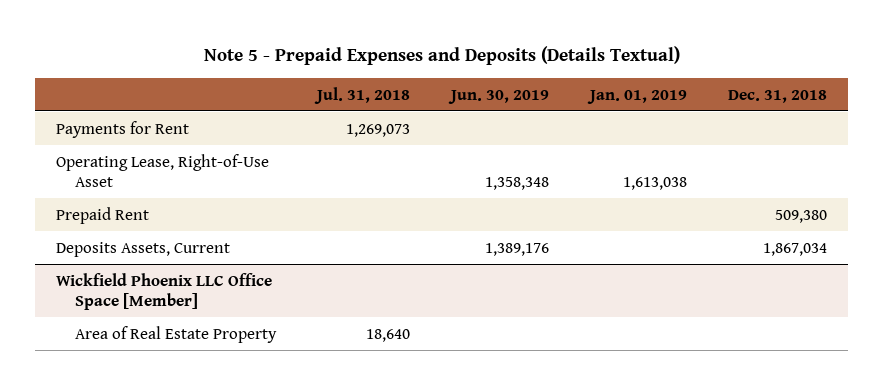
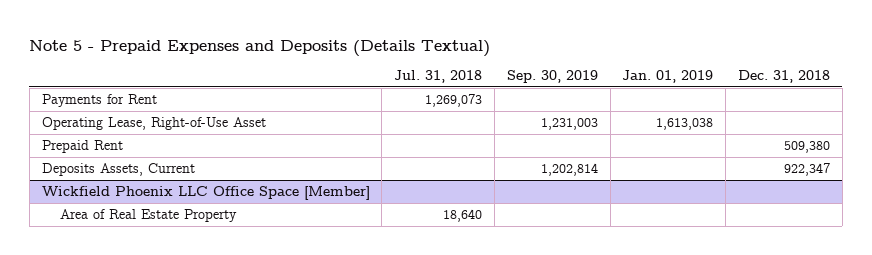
[448,89,550,104] Jun. 30, 2019 -> none
none -> [506,70,598,84] Sep. 30, 2019
[763,242,828,256] 1,867,034 -> [783,163,830,177] 922,347

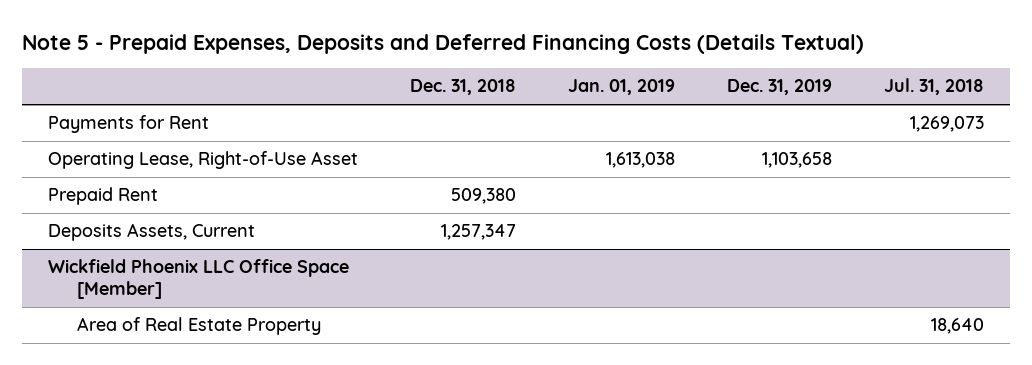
[29,39,491,57] Note 5 - Prepaid Expenses and Deposits (Details Textual) -> [21,33,864,54] Note 5 - Prepaid Expenses, Deposits and Deferred Financing Costs (Details Textual)
[506,70,598,84] Sep. 30, 2019 -> none
none -> [726,79,832,96] Dec. 31, 2019
[783,163,830,177] 922,347 -> [440,224,516,241] 1,257,347

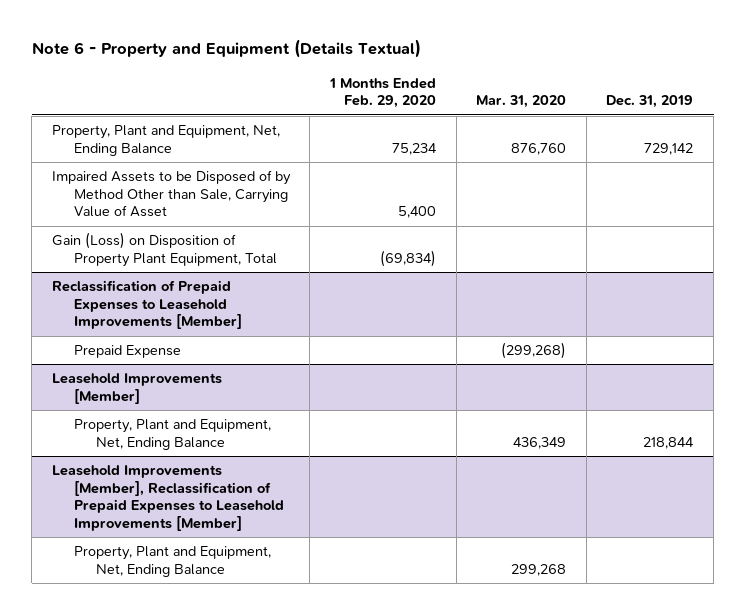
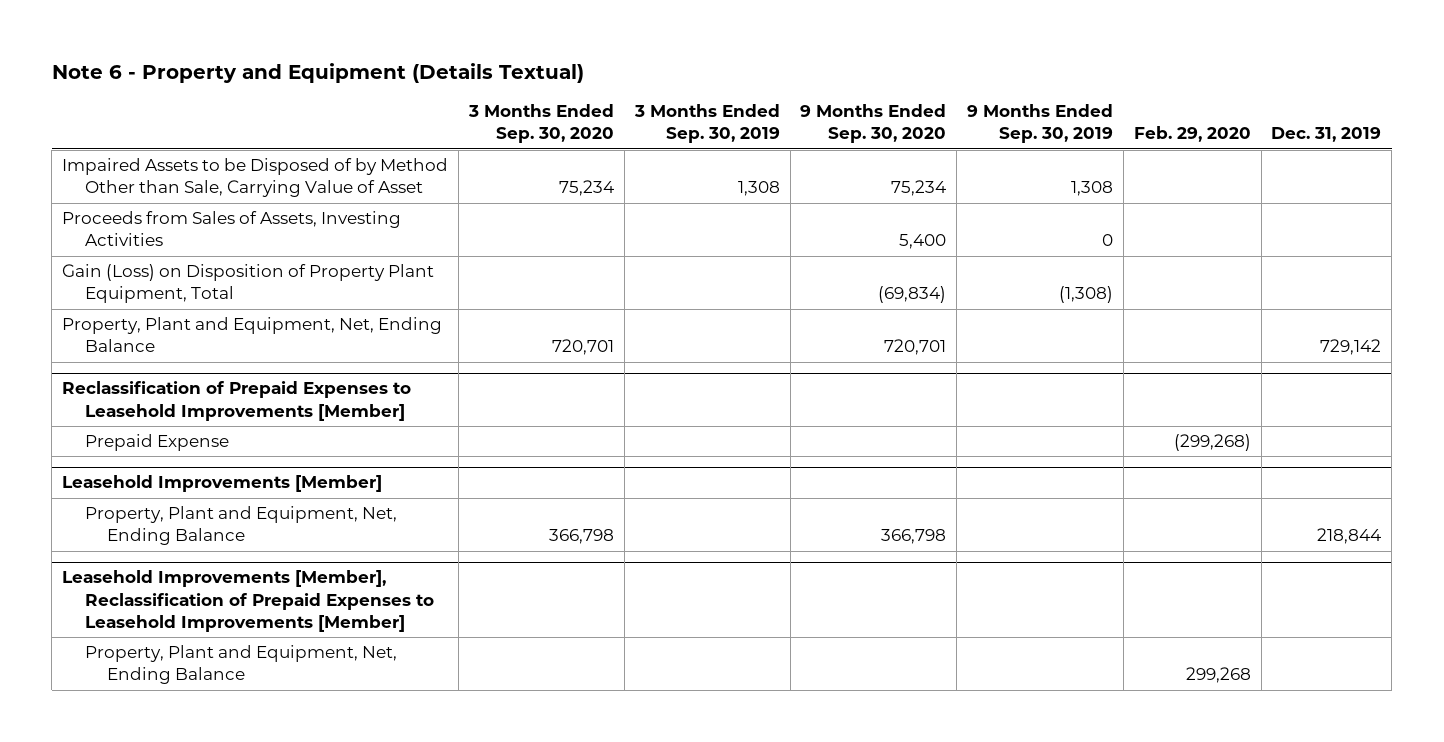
[328,77,436,109] 1 Months Ended Feb. 29, 2020 -> none
[476,95,567,109] Mar. 31, 2020 -> none
none -> [467,104,614,144] 3 Months Ended Sep. 30, 2020
none -> [633,104,780,144] 3 Months Ended Sep. 30, 2019
none -> [800,104,947,144] 9 Months Ended Sep. 30, 2020
none -> [967,104,1114,144] 9 Months Ended Sep. 30, 2019
none -> [1133,126,1251,143] Feb. 29, 2020
none -> [62,211,402,247] Proceeds from Sales of Assets, Investing Activities
[51,125,280,156] Property, Plant and Equipment, Net, Ending Balance -> [62,317,443,353] Property, Plant and Equipment, Net, Ending Balance

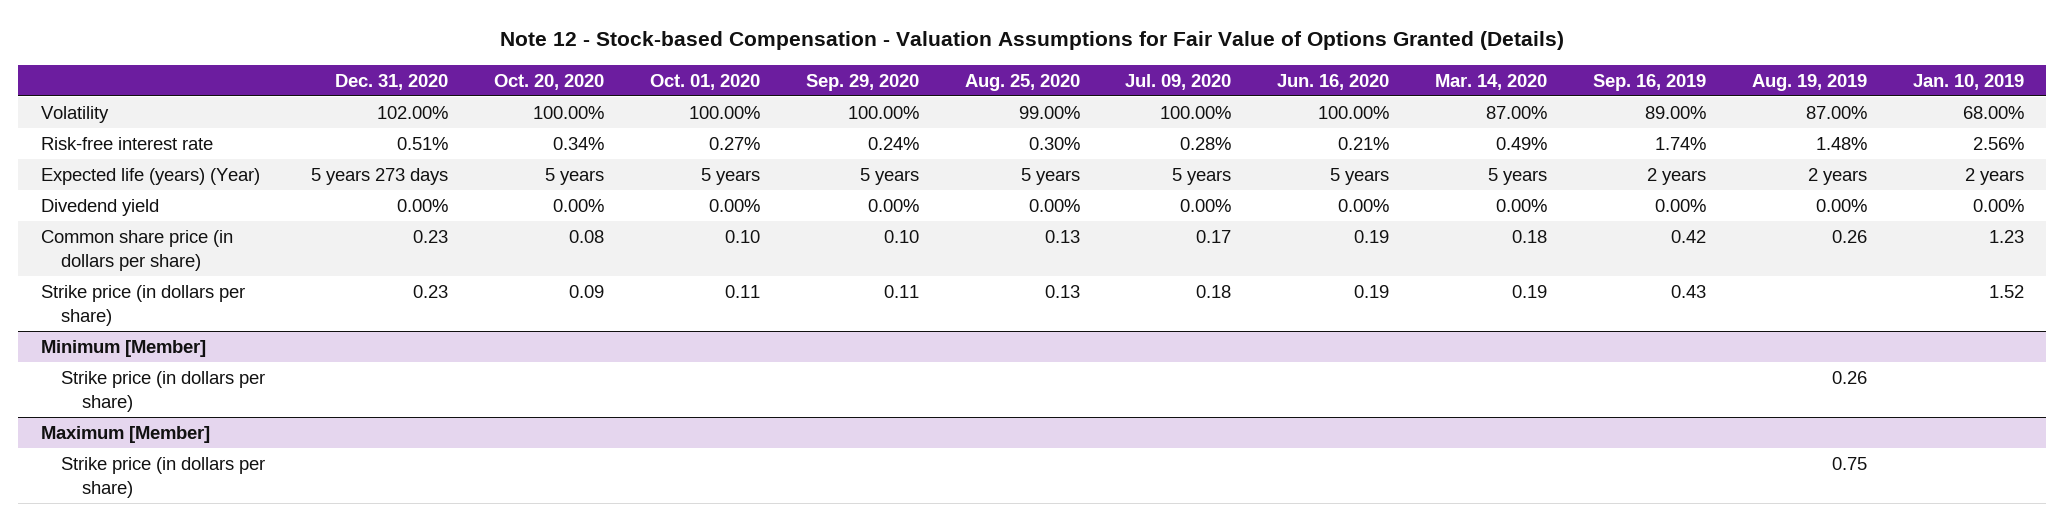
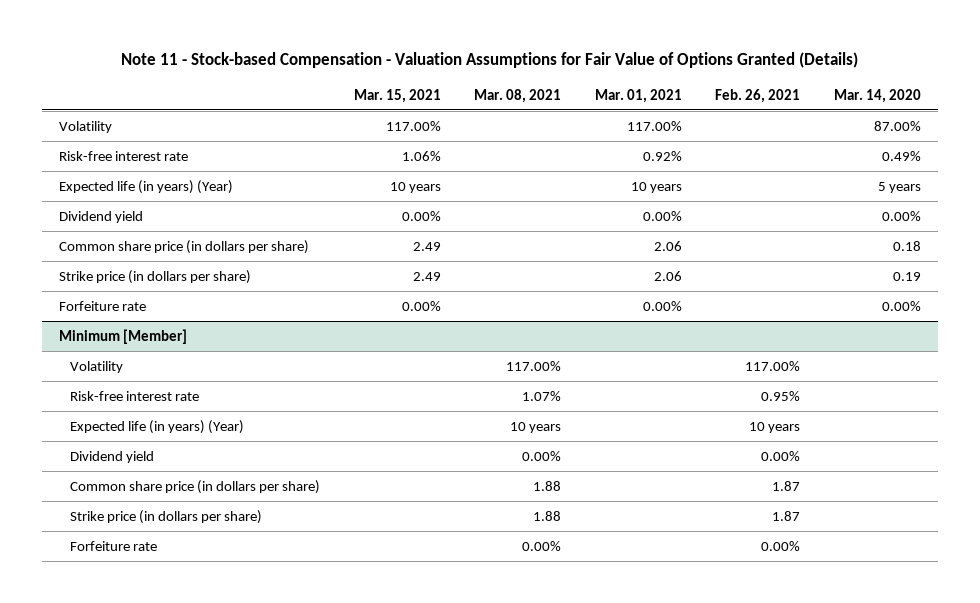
[500,31,1565,51] Note 12 - Stock-based Compensation - Valuation Assumptions for Fair Value of Options Granted (Details) -> [121,52,859,69] Note 11 - Stock-based Compensation - Valuation Assumptions for Fair Value of Options Granted (Details)
[335,73,449,90] Dec. 31, 2020 -> none
[494,73,605,90] Oct. 20, 2020 -> none
[649,73,760,90] Oct. 01, 2020 -> none
[805,73,919,91] Sep. 29, 2020 -> none
[964,73,1080,91] Aug. 25, 2020 -> none
[1125,73,1232,90] Jul. 09, 2020 -> none
[1277,73,1390,90] Jun. 16, 2020 -> none
[1592,73,1706,91] Sep. 16, 2019 -> none
[1751,73,1867,91] Aug. 19, 2019 -> none
[1912,73,2024,90] Jan. 10, 2019 -> none
none -> [353,88,441,103] Mar. 15, 2021
none -> [474,88,562,103] Mar. 08, 2021
none -> [594,88,682,103] Mar. 01, 2021
none -> [715,88,801,103] Feb. 26, 2021
[40,167,260,185] Expected life (years) (Year) -> [59,179,234,194] Expected life (in years) (Year)
[40,198,159,216] Divedend yield -> [59,210,144,223] Dividend yield
none -> [59,300,147,311] Forfeiture rate
none -> [70,360,124,373] Volatility
none -> [70,390,200,401] Risk-free interest rate
none -> [70,419,245,434] Expected life (in years) (Year)
none -> [70,450,155,463] Dividend yield
none -> [70,479,321,494] Common share price (in dollars per share)
[40,425,210,443] Maximum [Member] -> none
[61,456,266,498] Strike price (in dollars per share) -> none
none -> [70,540,158,551] Forfeiture rate

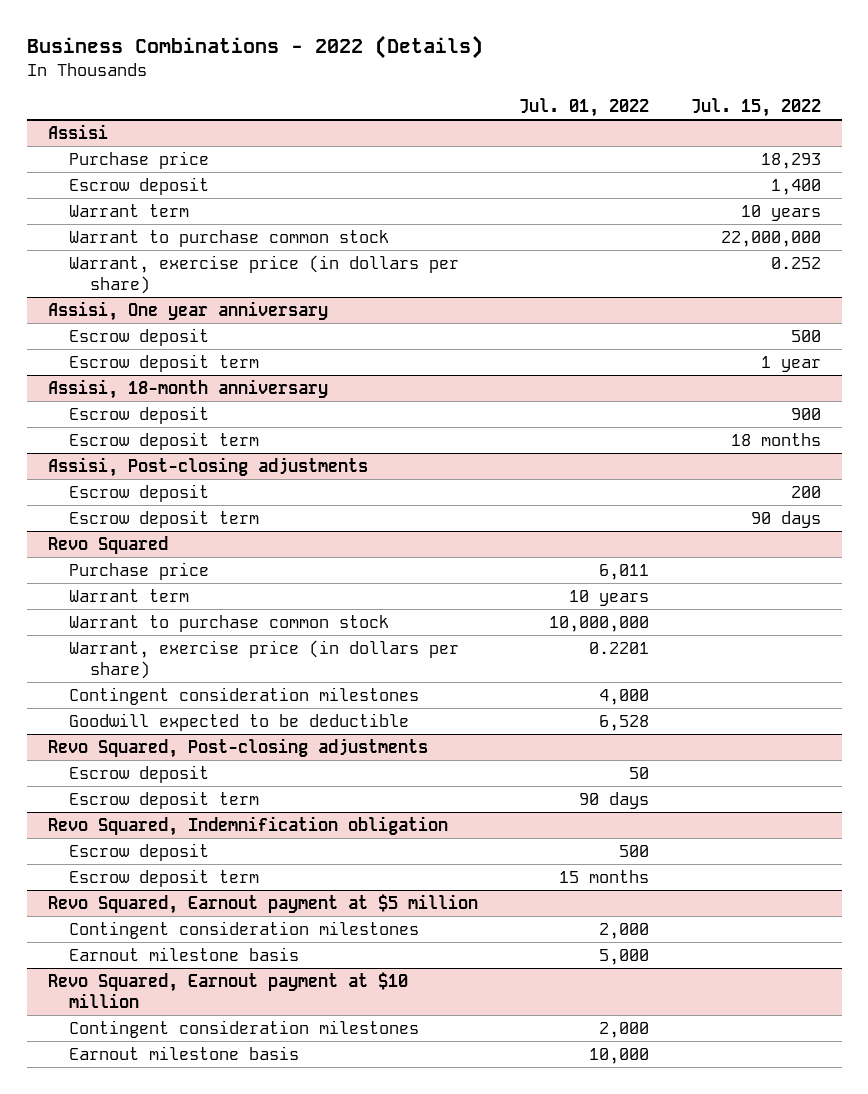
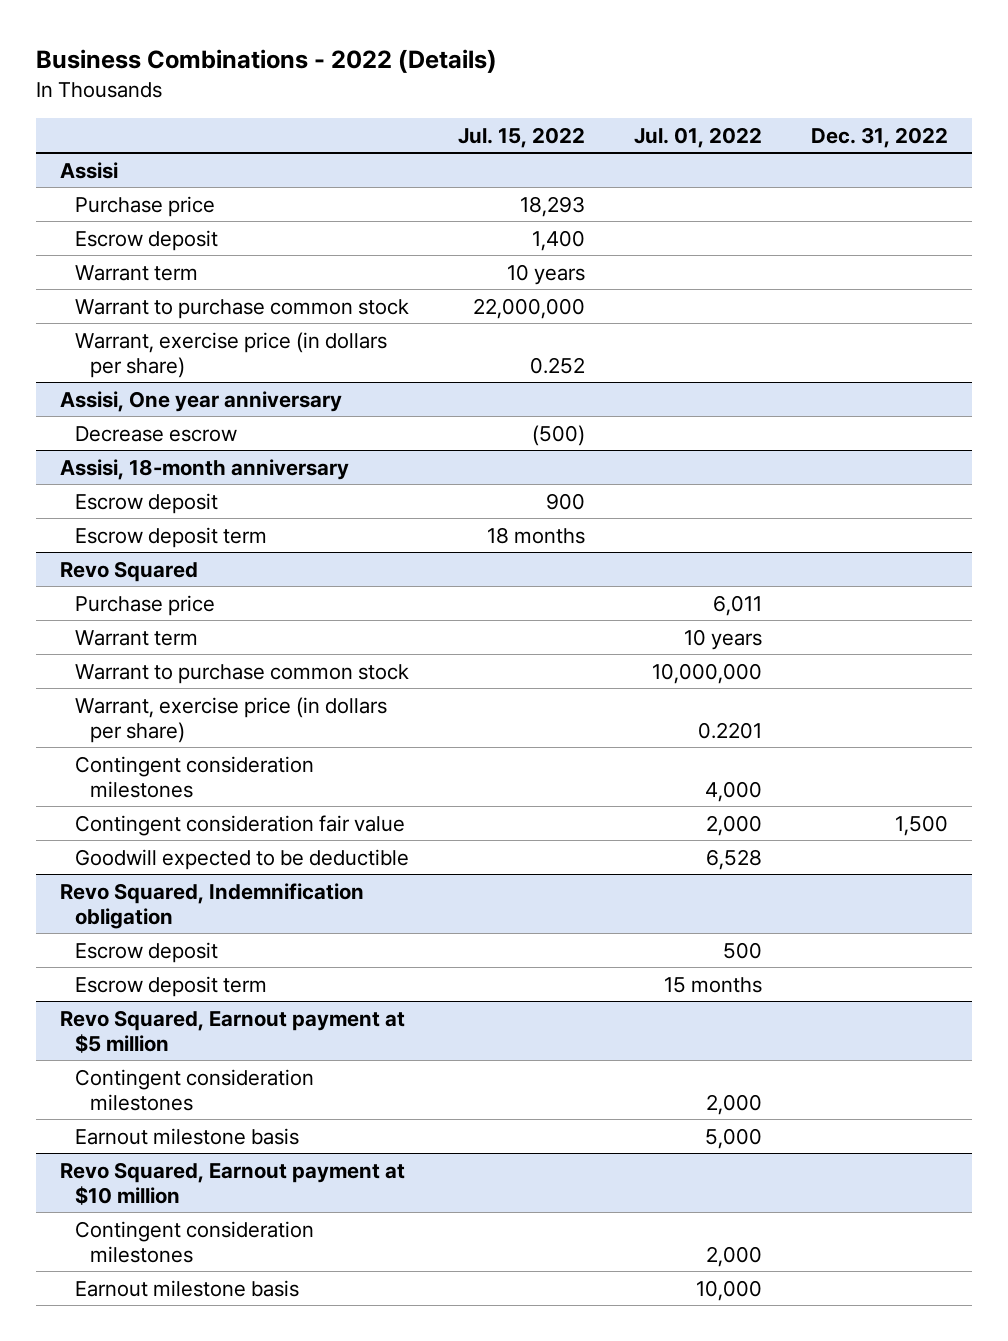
none -> [810,126,948,148] Dec. 31, 2022
[68,327,209,346] Escrow deposit -> none
[68,353,259,372] Escrow deposit term -> none
none -> [75,425,238,442] Decrease escrow
[47,456,368,477] Assisi, Post-closing adjustments -> none
[68,483,209,502] Escrow deposit -> none
[68,509,259,528] Escrow deposit term -> none
none -> [75,814,406,836] Contingent consideration fair value
[47,737,428,758] Revo Squared, Post-closing adjustments -> none
[68,764,209,783] Escrow deposit -> none
[68,790,259,809] Escrow deposit term -> none

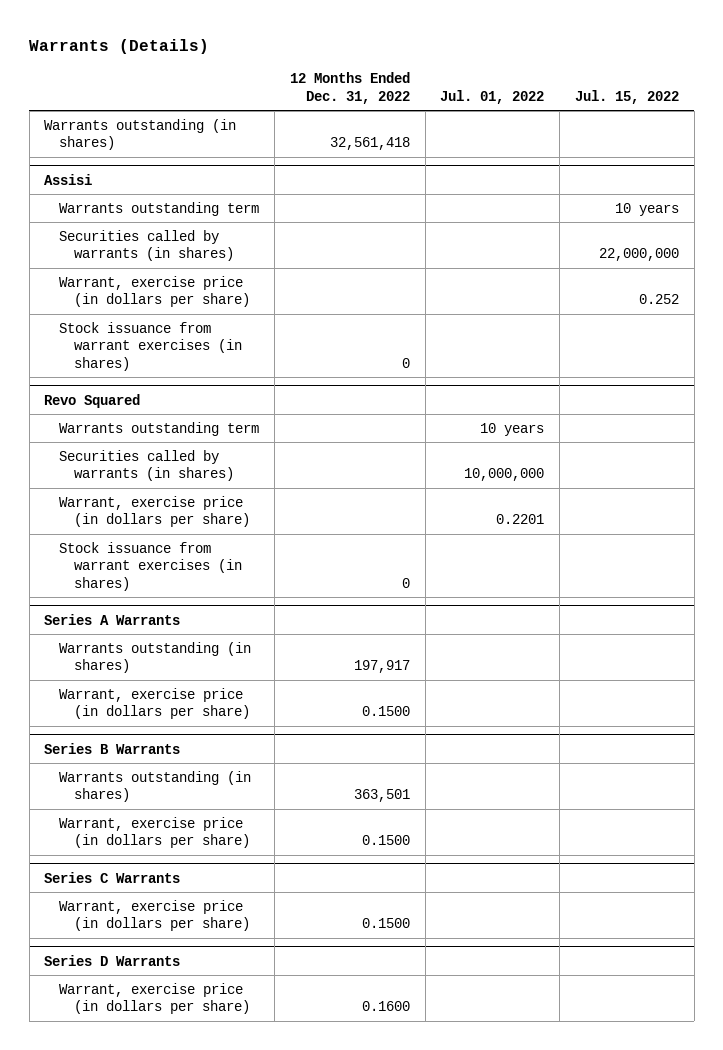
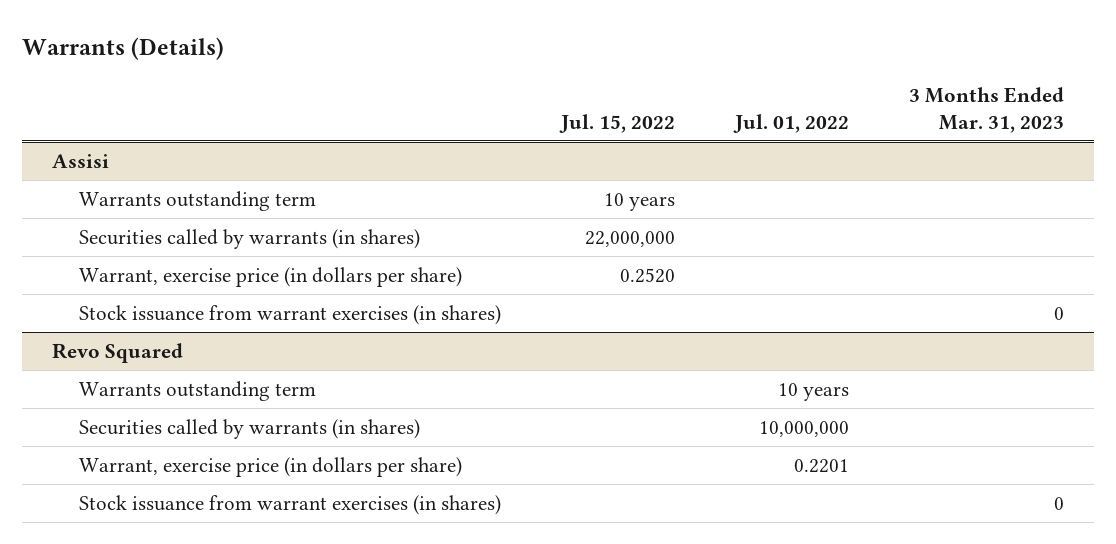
[289,72,410,104] 12 Months Ended Dec. 31, 2022 -> none
none -> [908,86,1064,133] 3 Months Ended Mar. 31, 2023
[44,118,237,151] Warrants outstanding (in shares) -> none
[638,294,679,305] 0.252 -> [620,267,676,283] 0.2520
[44,613,181,625] Series A Warrants -> none
[59,641,252,674] Warrants outstanding (in shares) -> none
[59,687,250,720] Warrant, exercise price (in dollars per share) -> none
[44,742,181,754] Series B Warrants -> none
[59,770,252,803] Warrants outstanding (in shares) -> none
[59,816,250,849] Warrant, exercise price (in dollars per share) -> none
[44,871,181,883] Series C Warrants -> none
[59,899,250,932] Warrant, exercise price (in dollars per share) -> none
[44,954,181,966] Series D Warrants -> none
[59,982,250,1015] Warrant, exercise price (in dollars per share) -> none

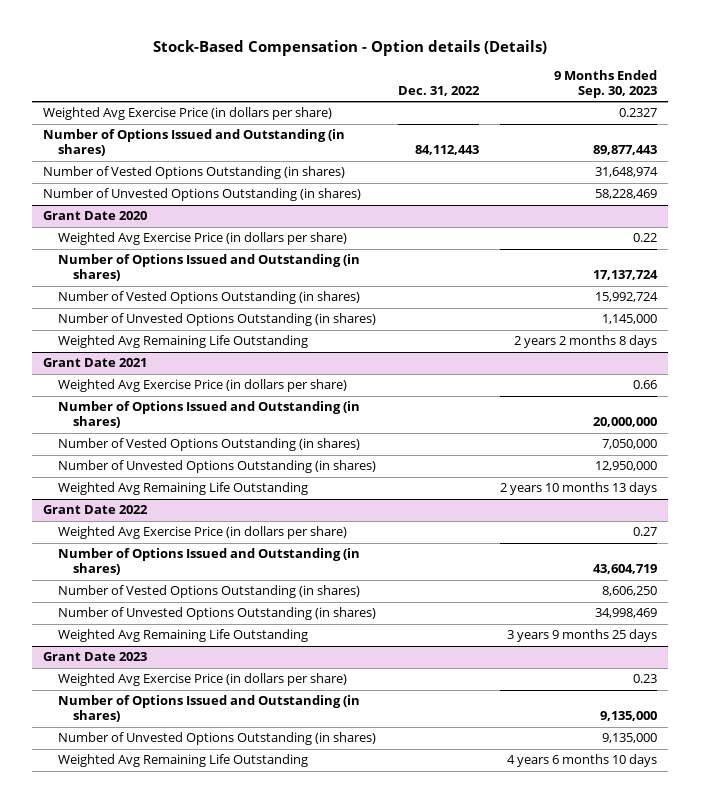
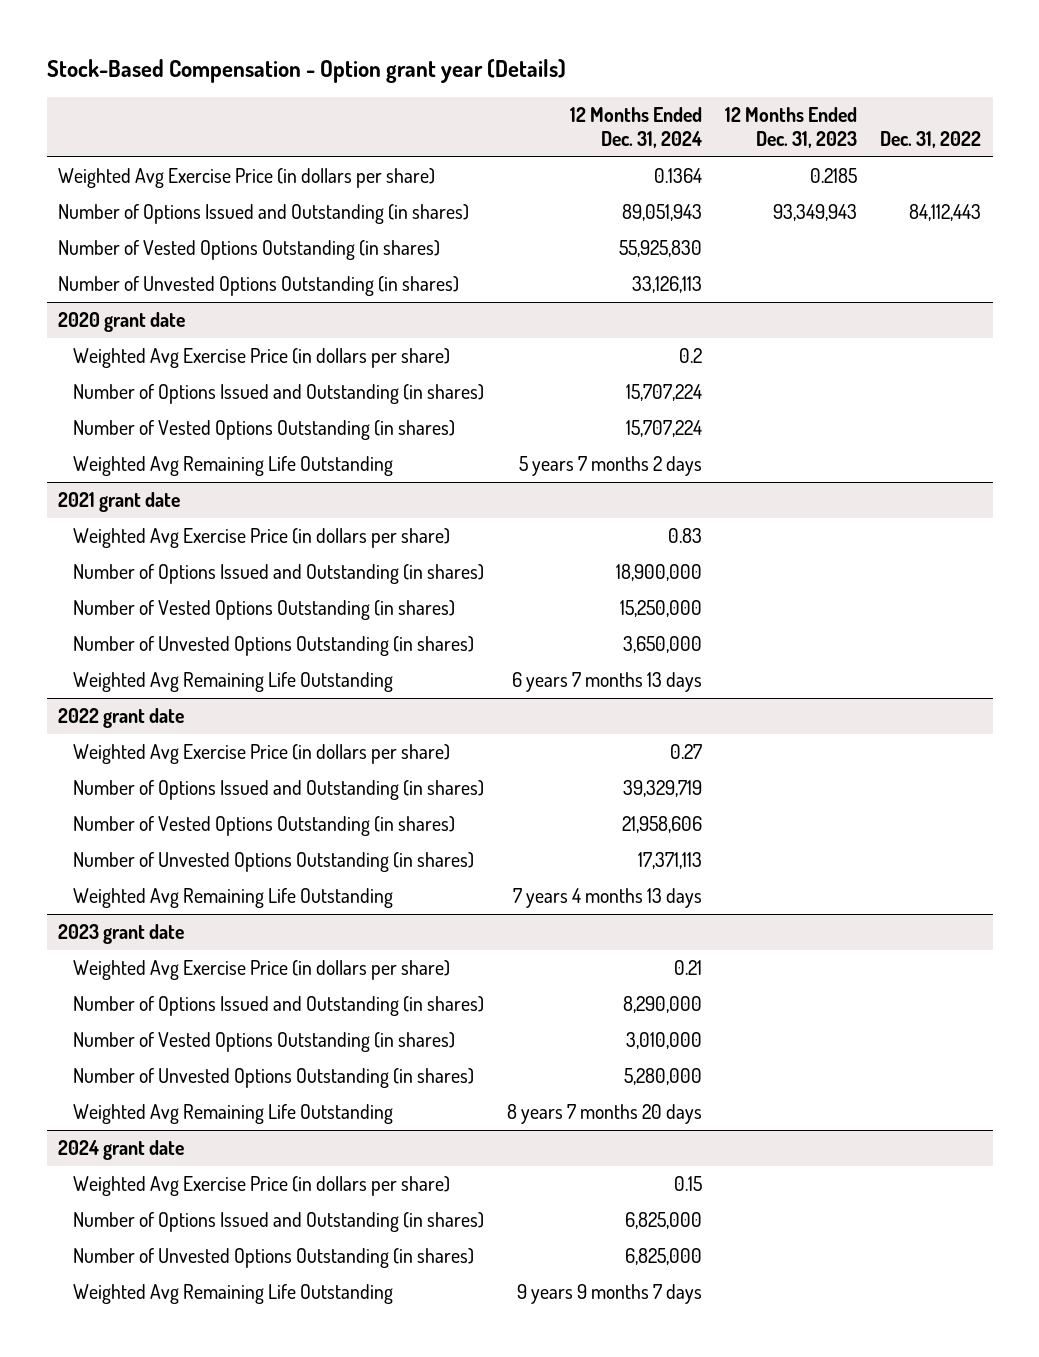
[153,40,548,57] Stock-Based Compensation - Option details (Details) -> [46,59,566,84] Stock-Based Compensation - Option grant year (Details)
[554,70,658,99] 9 Months Ended Sep. 30, 2023 -> none
none -> [570,106,703,148] 12 Months Ended Dec. 31, 2024
none -> [725,106,858,148] 12 Months Ended Dec. 31, 2023
[43,211,148,221] Grant Date 2020 -> [58,312,186,333] 2020 grant date
[58,313,377,327] Number of Unvested Options Outstanding (in shares) -> none
[43,358,148,368] Grant Date 2021 -> [58,492,181,513] 2021 grant date
[43,505,149,515] Grant Date 2022 -> [58,708,185,729] 2022 grant date
[43,652,148,662] Grant Date 2023 -> [58,924,185,945] 2023 grant date
none -> [73,1032,456,1053] Number of Vested Options Outstanding (in shares)
none -> [58,1140,185,1161] 2024 grant date
none -> [73,1176,451,1197] Weighted Avg Exercise Price (in dollars per share)
none -> [73,1212,485,1233] Number of Options Issued and Outstanding (in shares)
none -> [73,1248,475,1269] Number of Unvested Options Outstanding (in shares)
none -> [73,1284,394,1305] Weighted Avg Remaining Life Outstanding

